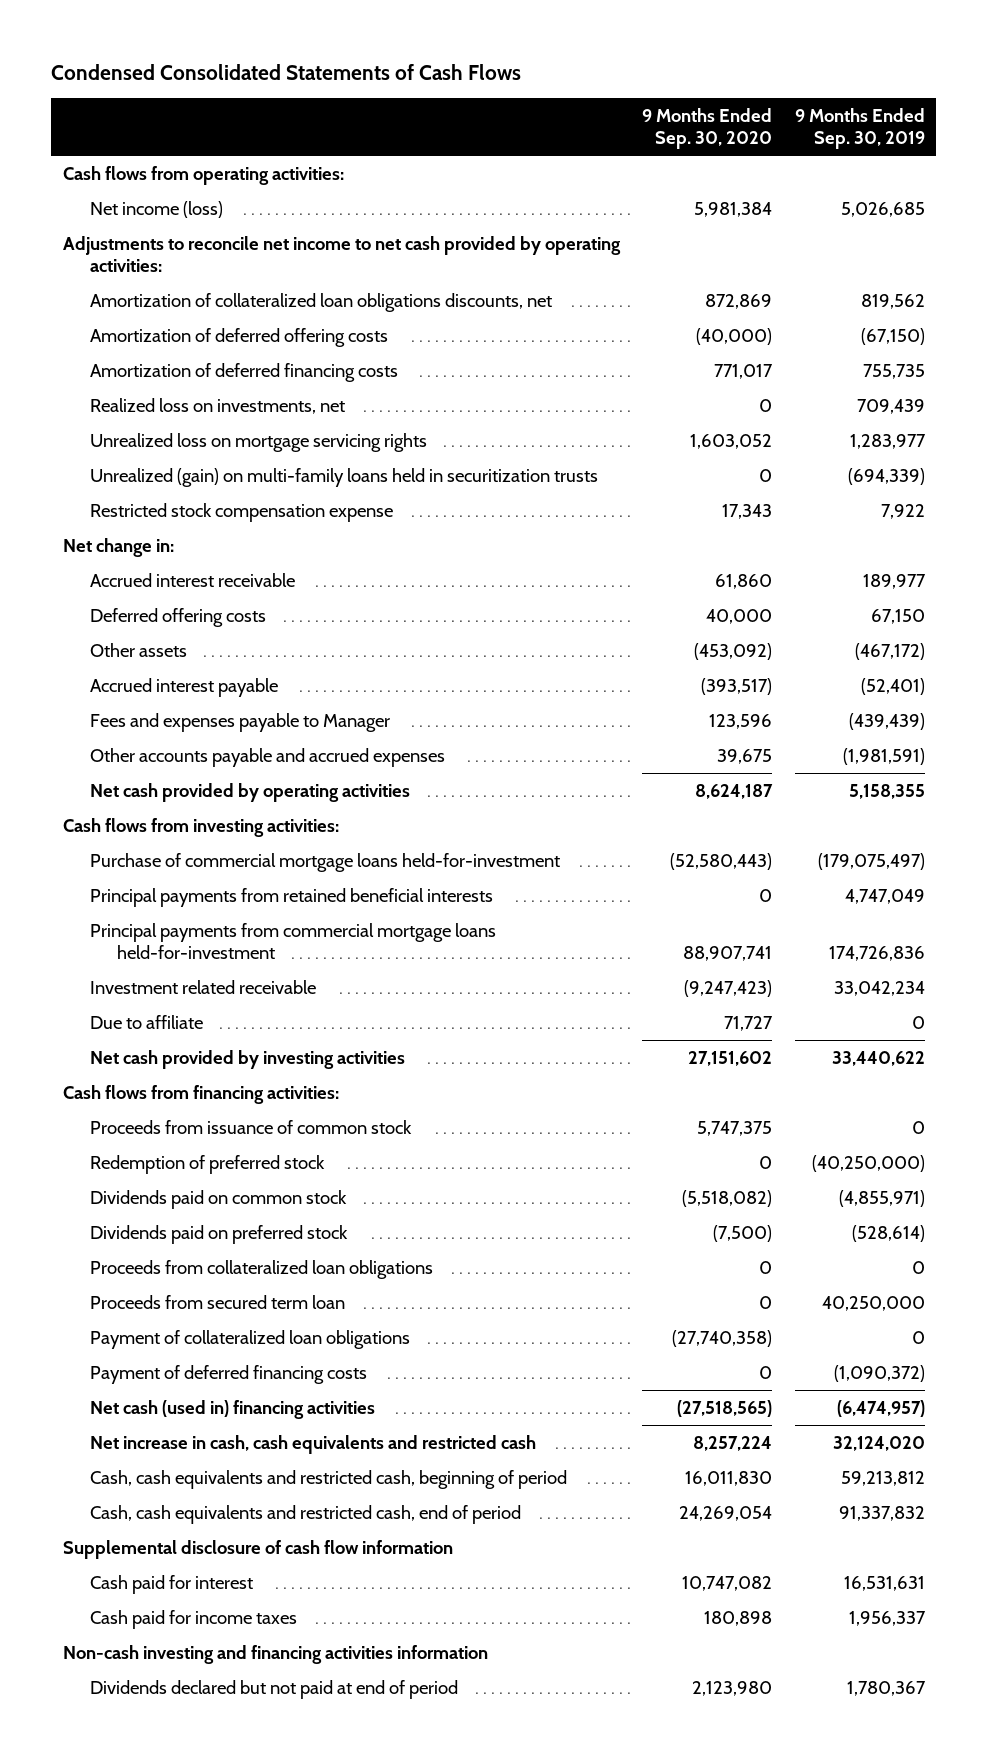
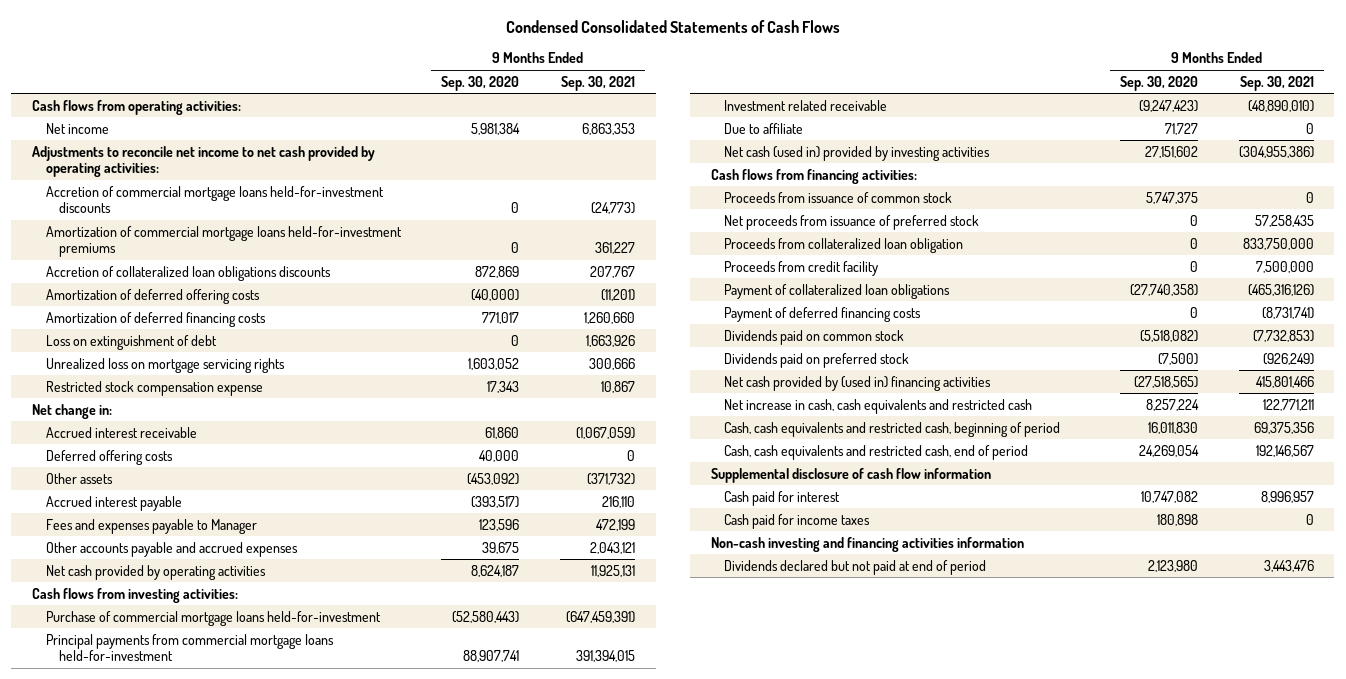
[794,108,925,150] 9 Months Ended Sep. 30, 2019 -> none
none -> [561,75,636,91] Sep. 30, 2021
[90,200,224,218] Net income (loss) -> [45,122,109,134] Net income
none -> [45,185,384,214] Accretion of commercial mortgage loans held-for-investment discounts
none -> [45,225,402,258] Amortization of commercial mortgage loans held-for-investment premiums
[90,292,553,312] Amortization of collateralized loan obligations discounts, net -> [45,265,331,281] Accretion of collateralized loan obligations discounts
[90,397,346,414] Realized loss on investments, net -> none
none -> [45,334,217,350] Loss on extinguishment of debt
[90,467,599,487] Unrealized (gain) on multi-family loans held in securitization trusts -> none
[90,887,494,907] Principal payments from retained beneficial interests -> none
[90,1049,406,1069] Net cash provided by investing activities -> [724,145,991,161] Net cash (used in) provided by investing activities
[90,1154,326,1174] Redemption of preferred stock -> none
none -> [724,214,980,230] Net proceeds from issuance of preferred stock
[90,1259,434,1279] Proceeds from collateralized loan obligations -> [724,237,964,253] Proceeds from collateralized loan obligation
[90,1294,346,1309] Proceeds from secured term loan -> [724,260,879,276] Proceeds from credit facility
[90,1189,348,1209] Dividends paid on common stock -> [724,329,905,345] Dividends paid on common stock
[90,1224,349,1244] Dividends paid on preferred stock -> [724,352,910,368] Dividends paid on preferred stock
[90,1399,376,1419] Net cash (used in) financing activities -> [724,375,992,391] Net cash provided by (used in) financing activities

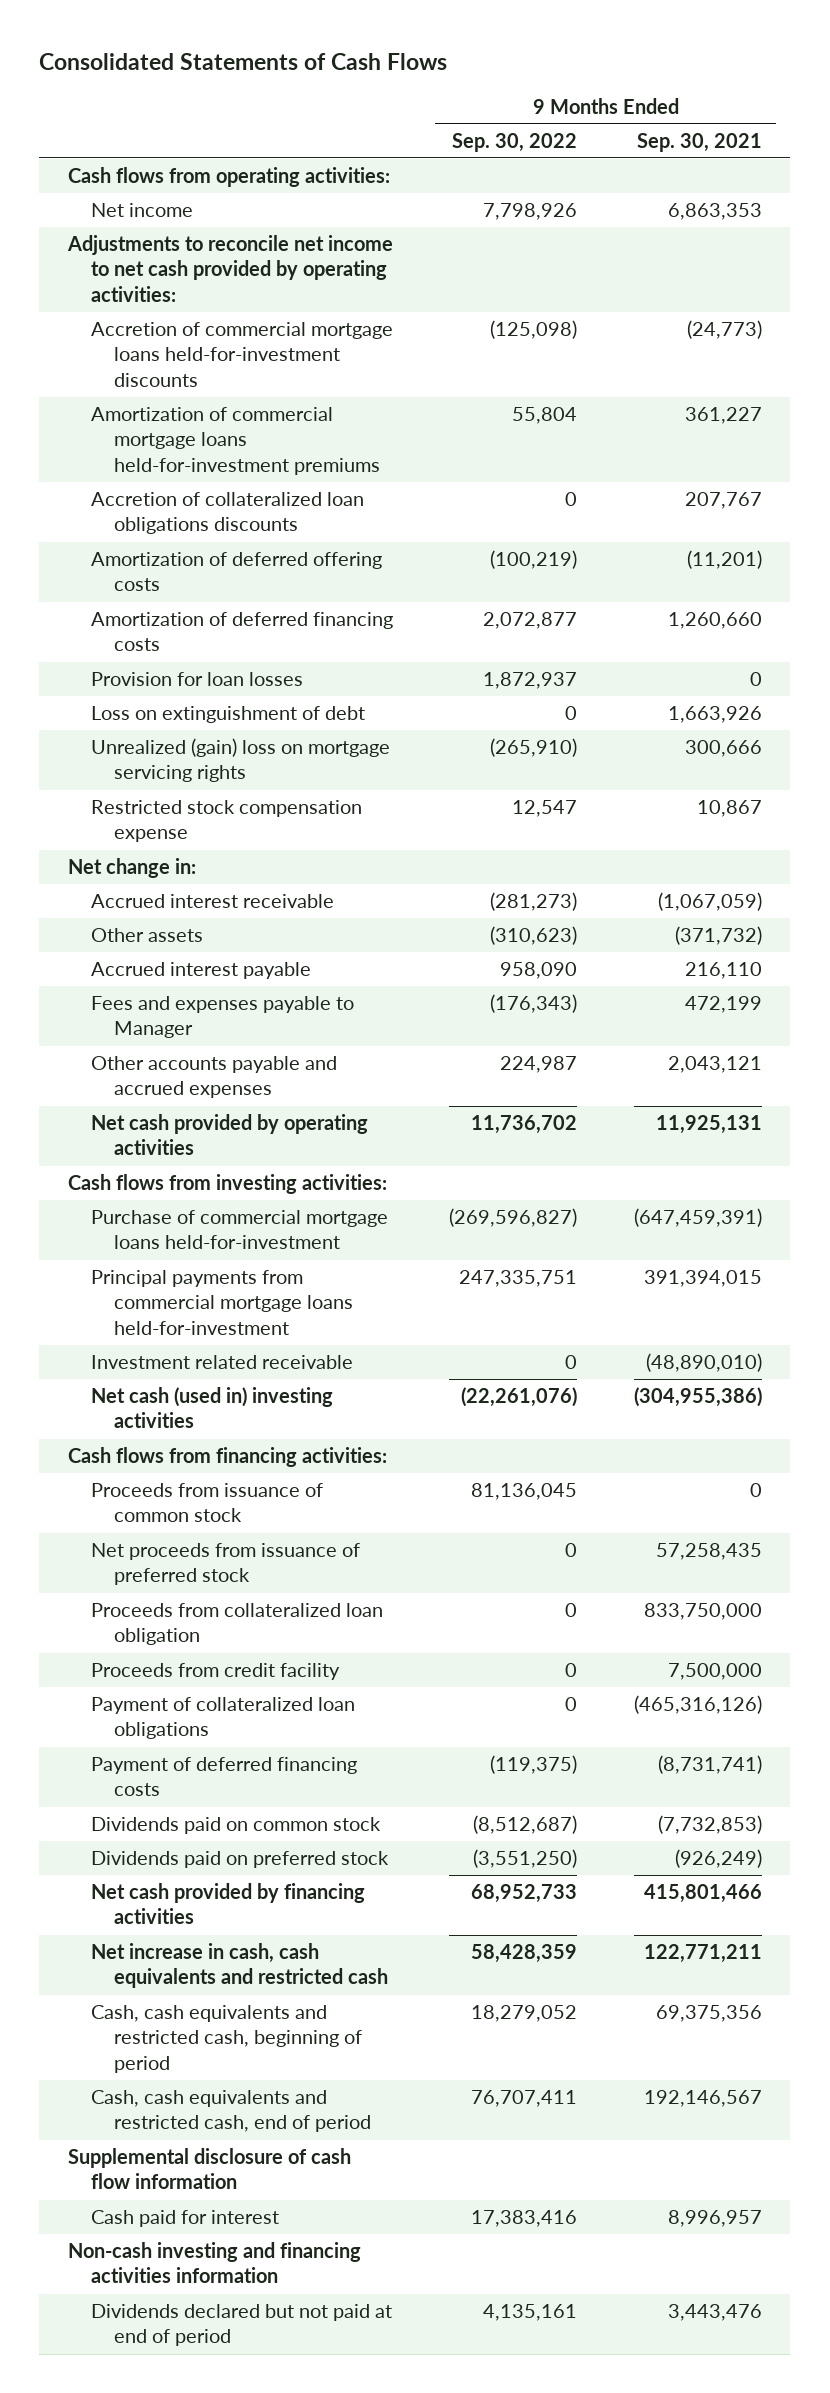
[505,19,840,33] Condensed Consolidated Statements of Cash Flows -> [39,52,448,70] Consolidated Statements of Cash Flows
[441,75,520,91] Sep. 30, 2020 -> none
none -> [452,132,578,152] Sep. 30, 2022
none -> [90,672,303,687] Provision for loan losses
[45,357,285,373] Unrealized loss on mortgage servicing rights -> [90,738,390,783] Unrealized (gain) loss on mortgage servicing rights
[45,449,173,465] Deferred offering costs -> none
[724,122,804,134] Due to affiliate -> none
[724,145,991,161] Net cash (used in) provided by investing activities -> [90,1387,333,1429] Net cash (used in) investing activities
[724,375,992,391] Net cash provided by (used in) financing activities -> [90,1883,365,1925] Net cash provided by financing activities
[724,513,871,529] Cash paid for income taxes -> none

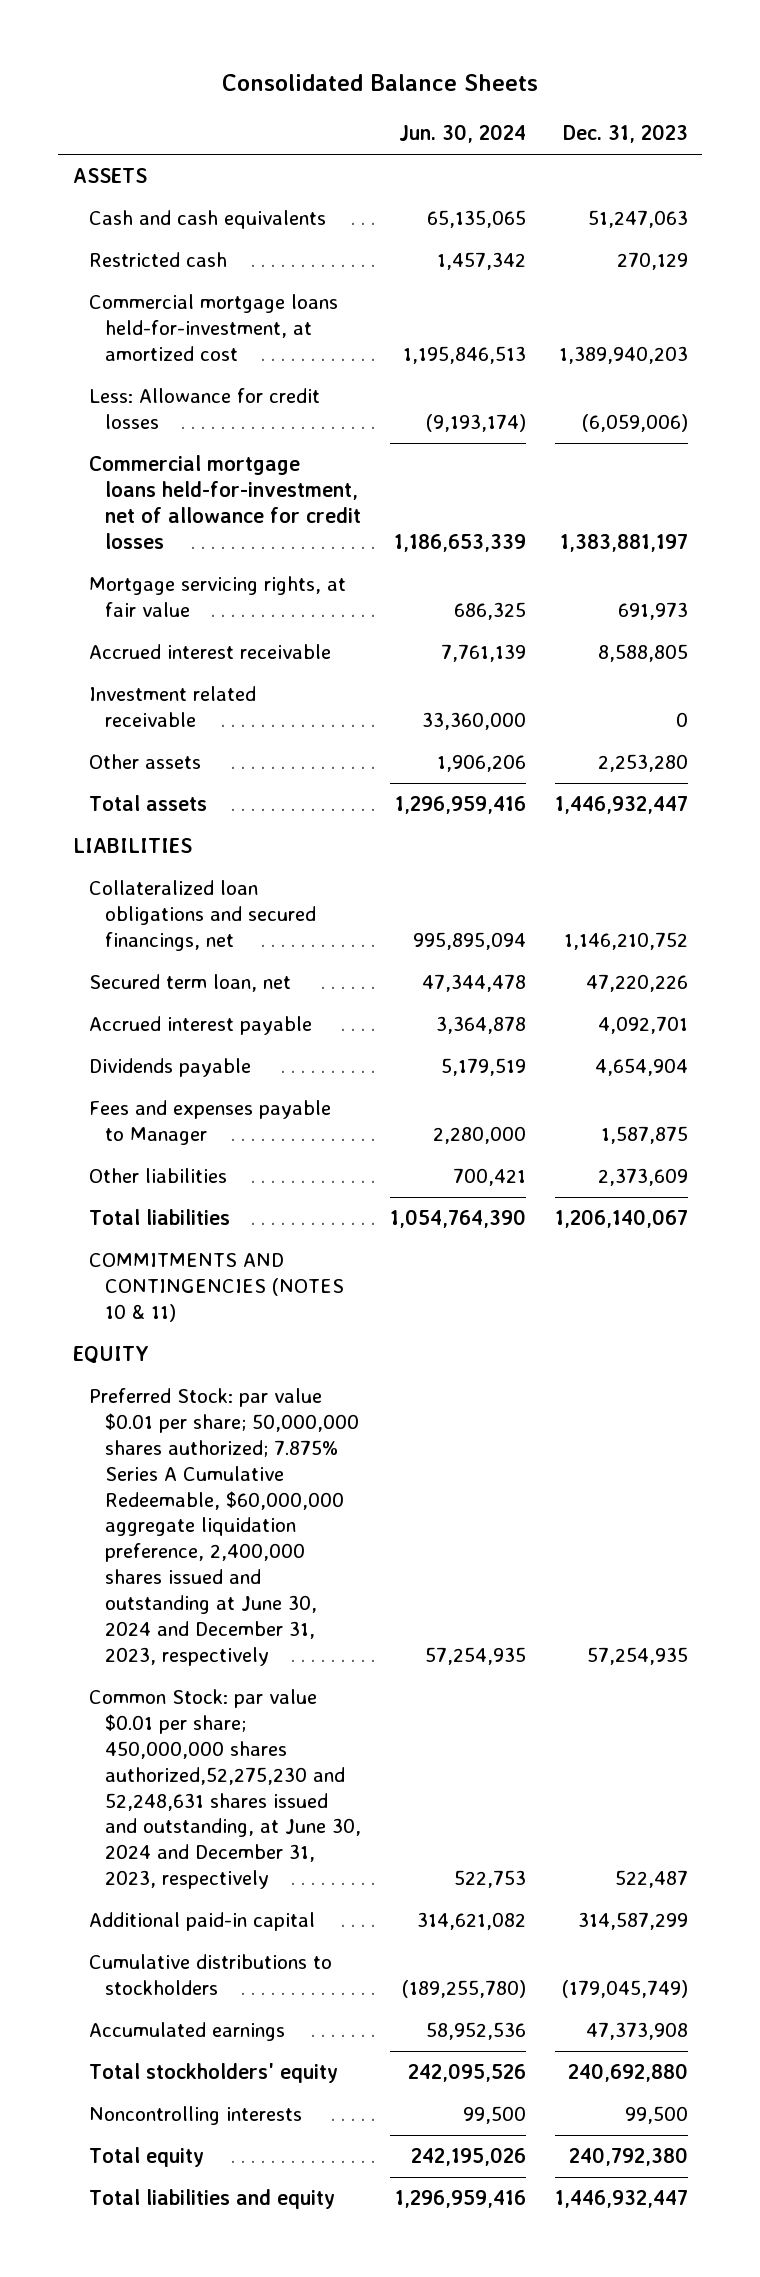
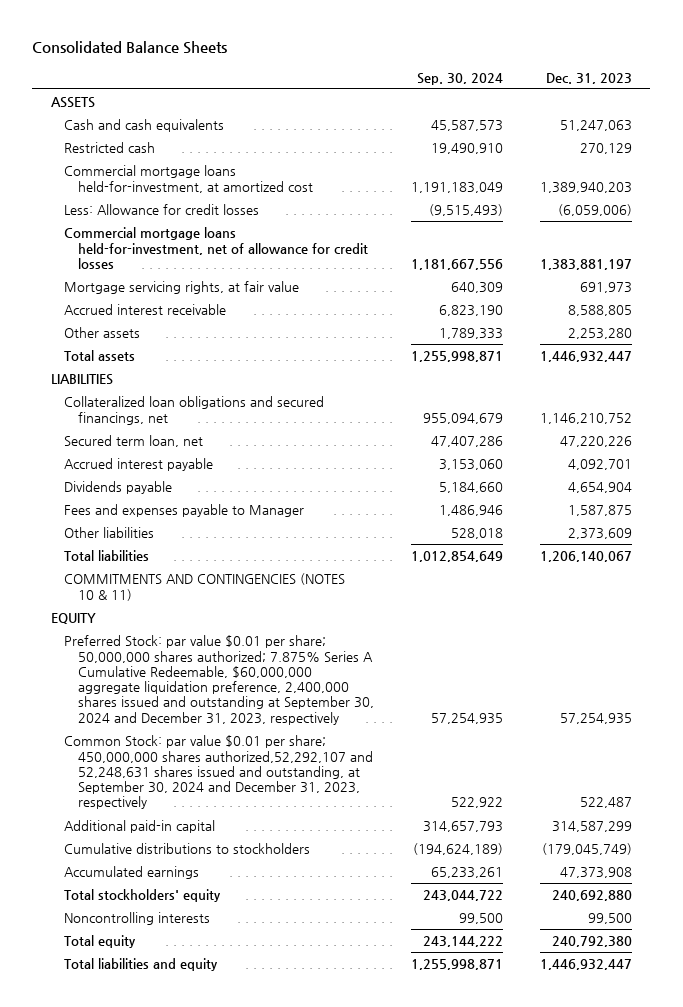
[398,124,526,144] Jun. 30, 2024 -> none
none -> [417,72,504,85] Sep. 30, 2024
[88,686,256,728] Investment related receivable -> none
[88,1388,359,1666] Preferred Stock: par value $0.01 per share; 50,000,000 shares authorized; 7.875% Series A Cumulative Redeemable, $60,000,000 aggregate liquidation preference, 2,400,000 shares issued and outstanding at June 30, 2024 and December 31, 2023, respectively -> [64,635,375,725] Preferred Stock: par value $0.01 per share; 50,000,000 shares authorized; 7.875% Series A Cumulative Redeemable, $60,000,000 aggregate liquidation preference, 2,400,000 shares issued and outstanding at September 30, 2024 and December 31, 2023, respectively
[88,1689,361,1890] Common Stock: par value $0.01 per share; 450,000,000 shares authorized,52,275,230 and 52,248,631 shares issued and outstanding, at June 30, 2024 and December 31, 2023, respectively -> [64,735,374,810] Common Stock: par value $0.01 per share; 450,000,000 shares authorized,52,292,107 and 52,248,631 shares issued and outstanding, at September 30, 2024 and December 31, 2023, respectively

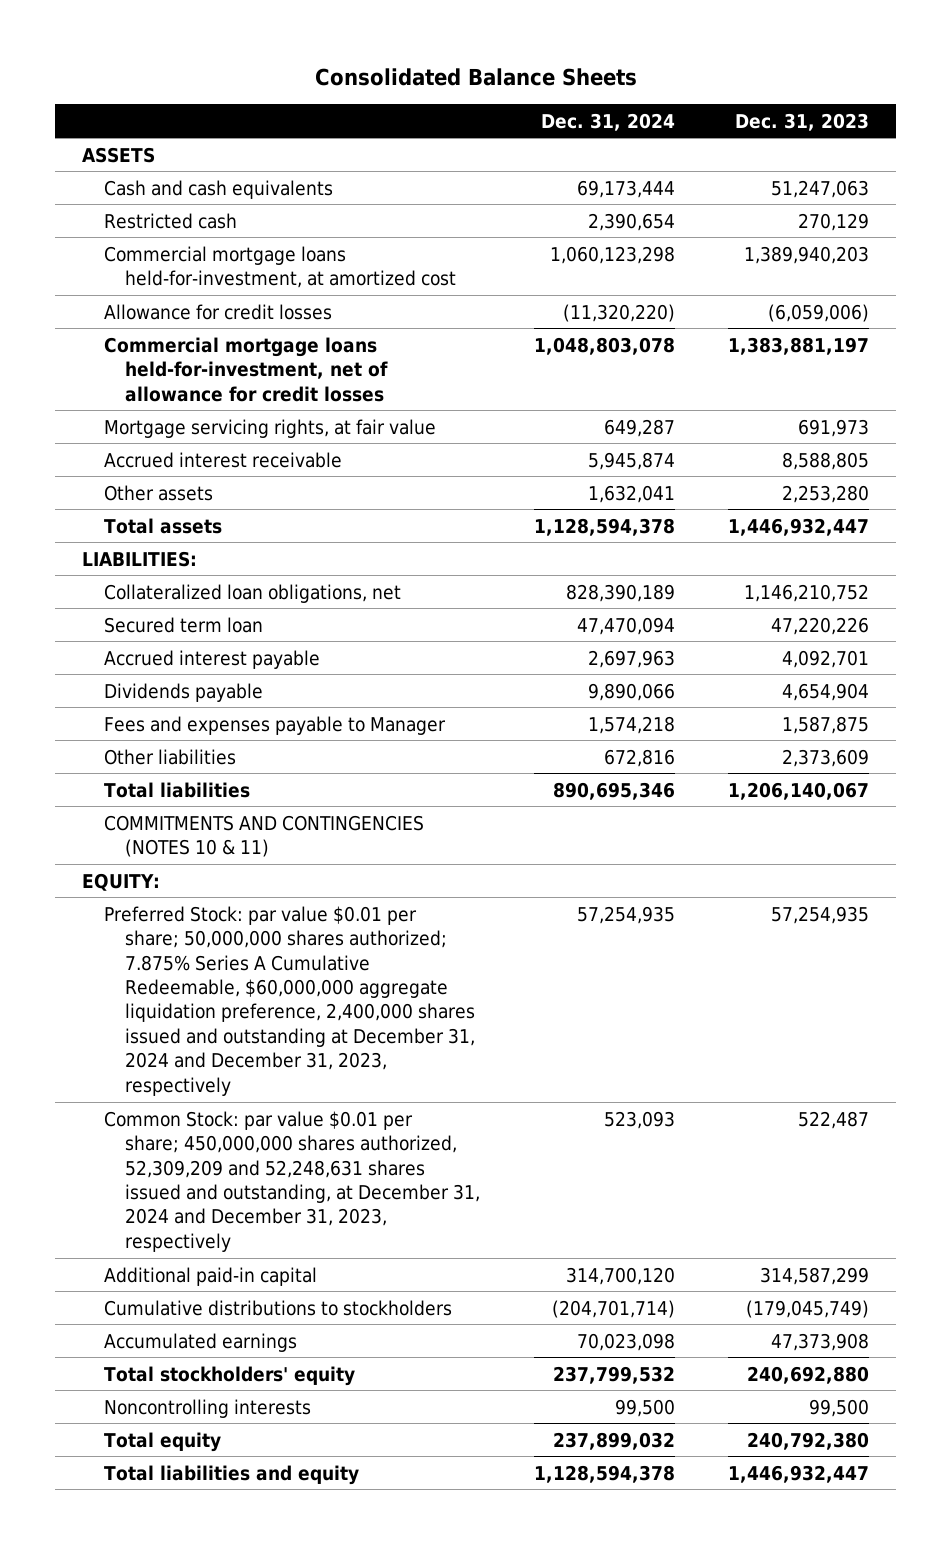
[417,72,504,85] Sep. 30, 2024 -> none
none -> [540,112,675,131] Dec. 31, 2024
[64,204,260,216] Less: Allowance for credit losses -> [103,303,332,320] Allowance for credit losses
[50,374,113,386] LIABILITIES -> [81,550,197,567] LIABILITIES:
[64,396,325,425] Collateralized loan obligations and secured financings, net -> [103,583,401,603] Collateralized loan obligations, net
[64,435,204,448] Secured term loan, net -> [103,616,263,633] Secured term loan
[50,613,96,625] EQUITY -> [81,872,160,891] EQUITY:
[64,635,375,725] Preferred Stock: par value $0.01 per share; 50,000,000 shares authorized; 7.875% Series A Cumulative Redeemable, $60,000,000 aggregate liquidation preference, 2,400,000 shares issued and outstanding at September 30, 2024 and December 31, 2023, respectively -> [103,905,476,1096] Preferred Stock: par value $0.01 per share; 50,000,000 shares authorized; 7.875% Series A Cumulative Redeemable, $60,000,000 aggregate liquidation preference, 2,400,000 shares issued and outstanding at December 31, 2024 and December 31, 2023, respectively
[64,735,374,810] Common Stock: par value $0.01 per share; 450,000,000 shares authorized,52,292,107 and 52,248,631 shares issued and outstanding, at September 30, 2024 and December 31, 2023, respectively -> [103,1110,481,1252] Common Stock: par value $0.01 per share; 450,000,000 shares authorized, 52,309,209 and 52,248,631 shares issued and outstanding, at December 31, 2024 and December 31, 2023, respectively

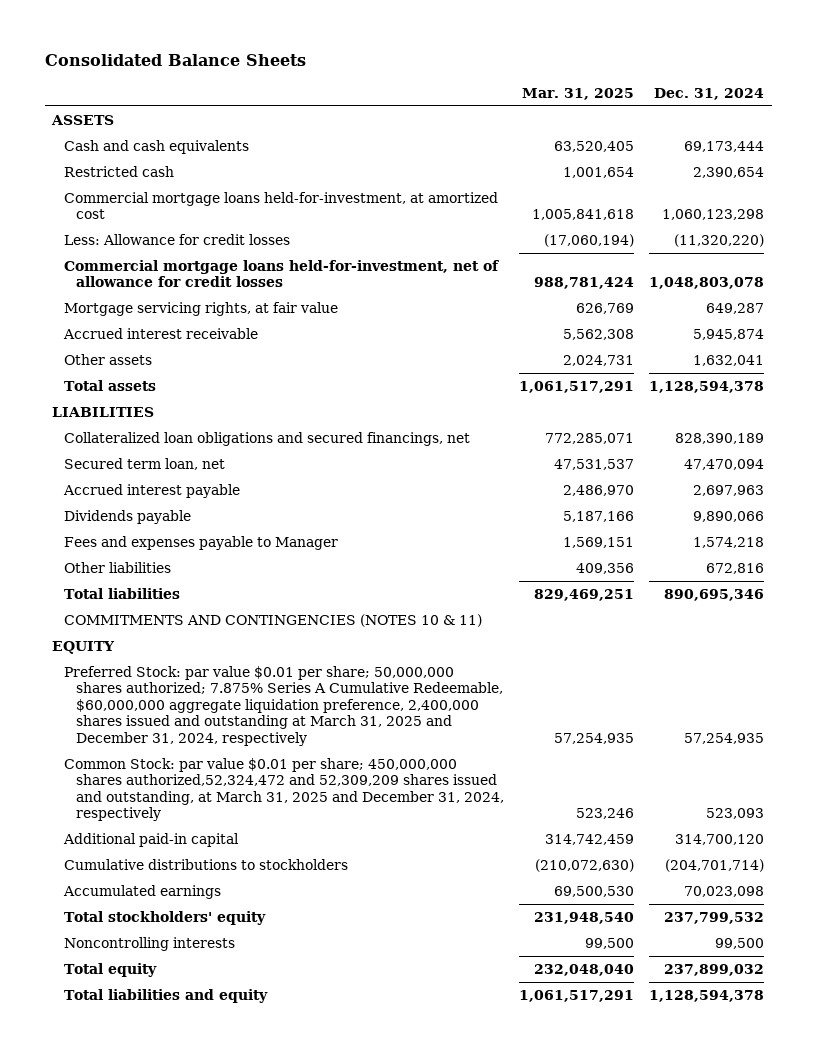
[735,112,870,131] Dec. 31, 2023 -> none
none -> [521,87,634,100] Mar. 31, 2025
[103,303,332,320] Allowance for credit losses -> [63,233,290,245] Less: Allowance for credit losses
[81,550,197,567] LIABILITIES: -> [52,406,155,417] LIABILITIES
[103,583,401,603] Collateralized loan obligations, net -> [63,431,470,446] Collateralized loan obligations and secured financings, net
[103,616,263,633] Secured term loan -> [63,457,225,470] Secured term loan, net
[81,872,160,891] EQUITY: -> [52,640,116,654] EQUITY
[103,905,476,1096] Preferred Stock: par value $0.01 per share; 50,000,000 shares authorized; 7.875% Series A Cumulative Redeemable, $60,000,000 aggregate liquidation preference, 2,400,000 shares issued and outstanding at December 31, 2024 and December 31, 2023, respectively -> [63,665,503,746] Preferred Stock: par value $0.01 per share; 50,000,000 shares authorized; 7.875% Series A Cumulative Redeemable, $60,000,000 aggregate liquidation preference, 2,400,000 shares issued and outstanding at March 31, 2025 and December 31, 2024, respectively
[103,1110,481,1252] Common Stock: par value $0.01 per share; 450,000,000 shares authorized, 52,309,209 and 52,248,631 shares issued and outstanding, at December 31, 2024 and December 31, 2023, respectively -> [63,757,504,822] Common Stock: par value $0.01 per share; 450,000,000 shares authorized,52,324,472 and 52,309,209 shares issued and outstanding, at March 31, 2025 and December 31, 2024, respectively

